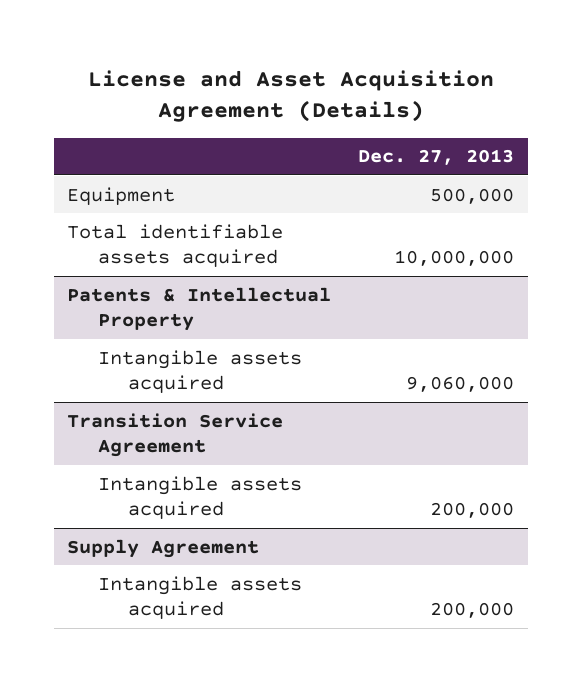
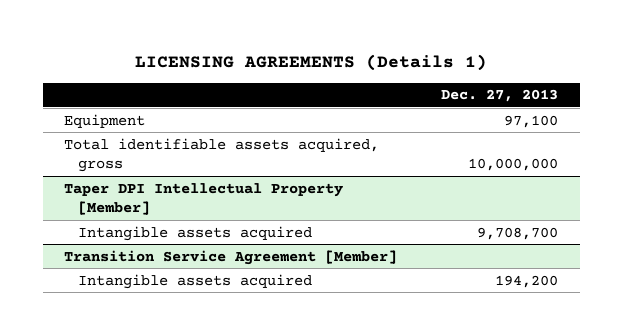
[87,69,494,123] License and Asset Acquisition Agreement (Details) -> [135,53,488,71] LICENSING AGREEMENTS (Details 1)
[67,286,332,332] Patents & Intellectual Property -> none
[67,538,260,558] Supply Agreement -> none
[97,575,302,620] Intangible assets acquired -> none
[430,187,515,204] 500,000 -> [504,114,559,128] 97,100
[67,223,284,268] Total identifiable assets acquired -> [64,137,380,173] Total identifiable assets acquired, gross
none -> [64,182,344,216] Taper DPI Intellectual Property [Member]
[406,376,515,393] 9,060,000 -> [477,226,559,240] 9,708,700
[67,412,284,458] Transition Service Agreement -> [64,249,398,265] Transition Service Agreement [Member]
[430,502,515,519] 200,000 -> [495,274,559,288] 194,200

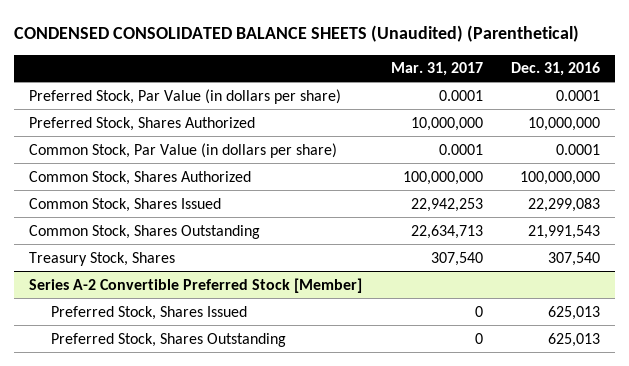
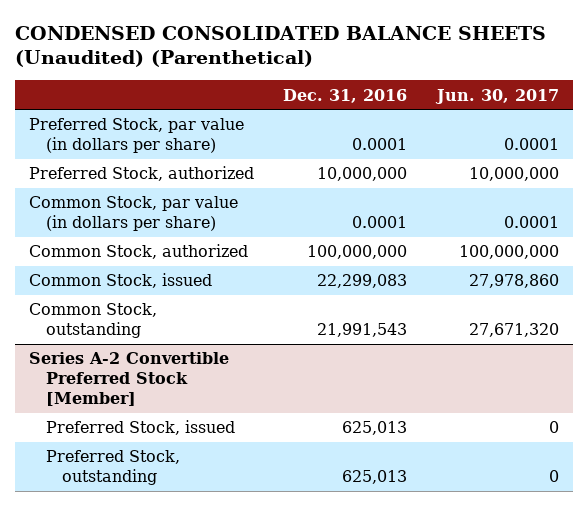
[390,62,483,77] Mar. 31, 2017 -> none
none -> [434,88,559,104] Jun. 30, 2017
[28,251,175,266] Treasury Stock, Shares -> none
[28,88,341,104] Preferred Stock, Par Value (in dollars per share) -> [29,118,245,154] Preferred Stock, par value (in dollars per share)
[28,116,255,131] Preferred Stock, Shares Authorized -> [29,166,255,182] Preferred Stock, authorized
[28,142,337,158] Common Stock, Par Value (in dollars per share) -> [29,196,239,232] Common Stock, par value (in dollars per share)
[28,170,251,185] Common Stock, Shares Authorized -> [29,244,249,260] Common Stock, authorized
[28,197,221,212] Common Stock, Shares Issued -> [29,273,213,289] Common Stock, issued
[28,224,260,239] Common Stock, Shares Outstanding -> [29,303,158,339] Common Stock, outstanding
[51,305,248,320] Preferred Stock, Shares Issued -> [45,420,235,436] Preferred Stock, issued
[51,332,287,347] Preferred Stock, Shares Outstanding -> [45,450,180,486] Preferred Stock, outstanding

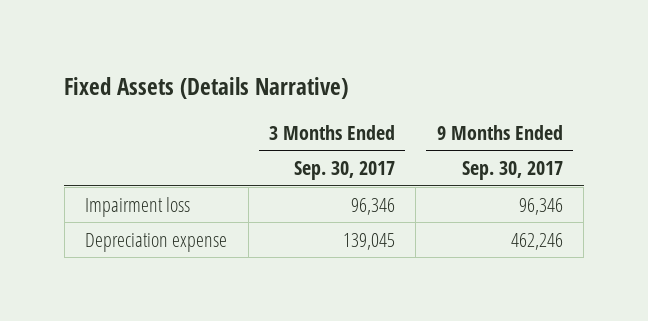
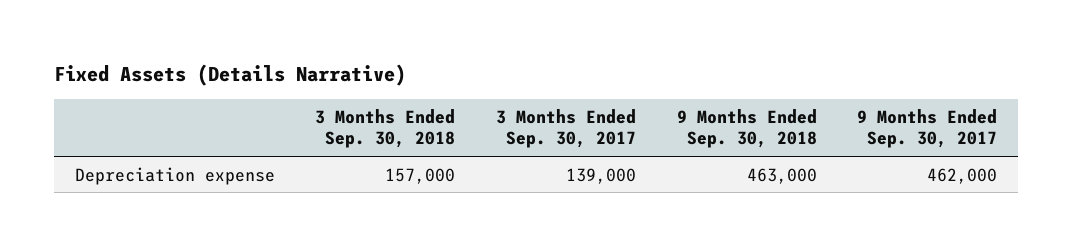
none -> [315,108,456,149] 3 Months Ended Sep. 30, 2018
none -> [676,108,817,149] 9 Months Ended Sep. 30, 2018
[85,196,191,217] Impairment loss -> none
[343,232,396,250] 139,045 -> [566,167,637,184] 139,000
[510,232,563,250] 462,246 -> [927,167,998,184] 462,000

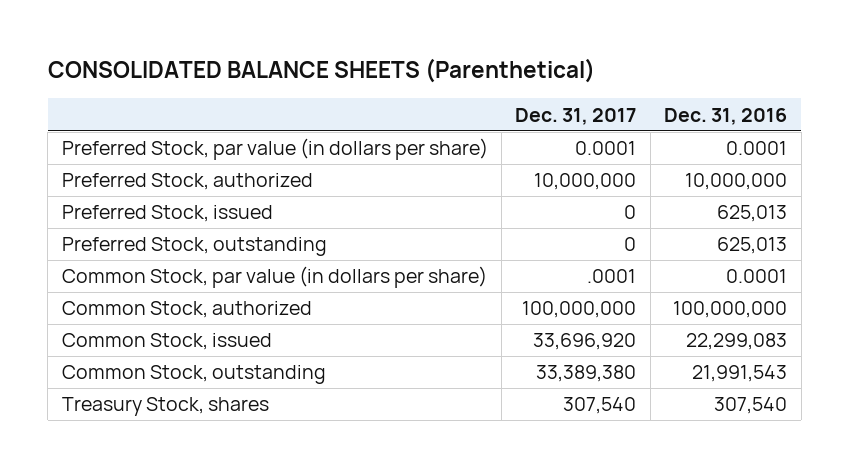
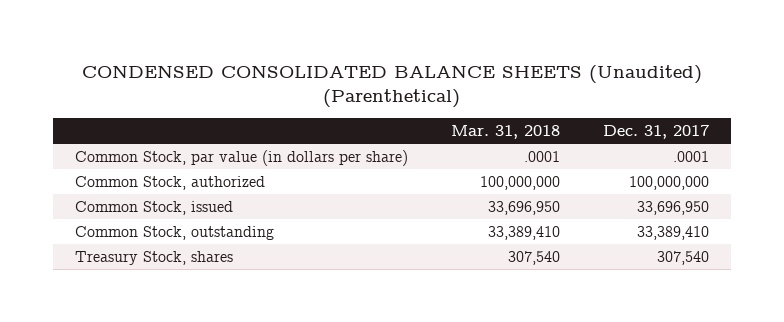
[47,58,595,84] CONSOLIDATED BALANCE SHEETS (Parenthetical) -> [82,64,703,109] CONDENSED CONSOLIDATED BALANCE SHEETS (Unaudited) (Parenthetical)
[664,107,788,125] Dec. 31, 2016 -> none
none -> [451,125,561,140] Mar. 31, 2018
[61,138,488,161] Preferred Stock, par value (in dollars per share) -> none
[61,173,313,191] Preferred Stock, authorized -> none
[61,205,273,223] Preferred Stock, issued -> none
[61,237,327,257] Preferred Stock, outstanding -> none
[533,333,637,351] 33,696,920 -> [637,201,710,216] 33,696,950
[536,365,637,383] 33,389,380 -> [637,226,710,241] 33,389,410

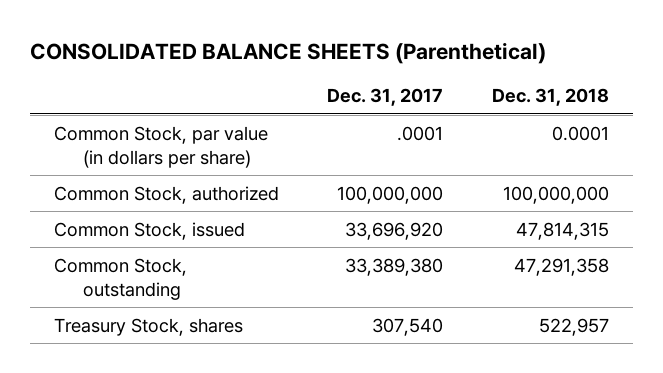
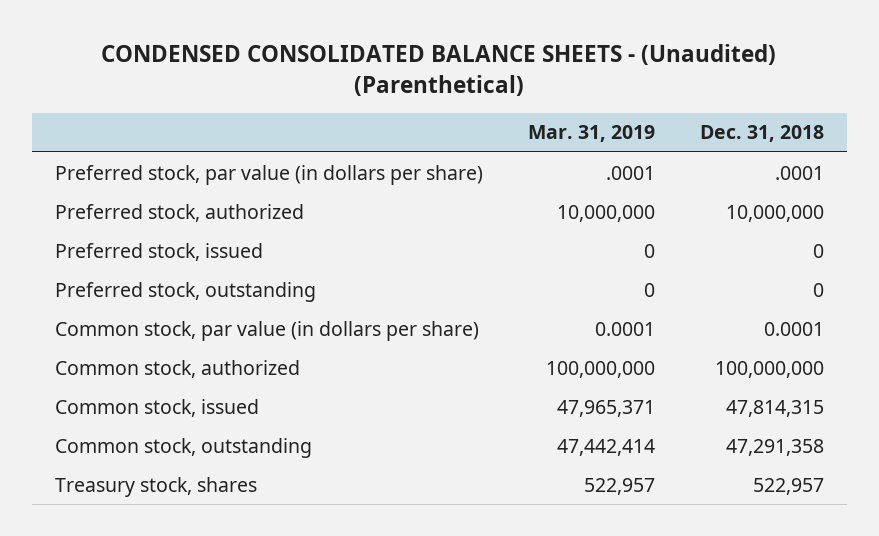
[29,41,546,64] CONSOLIDATED BALANCE SHEETS (Parenthetical) -> [101,44,777,96] CONDENSED CONSOLIDATED BALANCE SHEETS - (Unaudited) (Parenthetical)
[327,87,444,106] Dec. 31, 2017 -> none
none -> [527,125,655,143] Mar. 31, 2019
none -> [54,164,483,185] Preferred stock, par value (in dollars per share)
none -> [54,203,304,222] Preferred stock, authorized
none -> [54,242,263,261] Preferred stock, issued
none -> [54,281,316,302] Preferred stock, outstanding
[53,125,268,168] Common Stock, par value (in dollars per share) -> [54,320,479,341] Common stock, par value (in dollars per share)
[53,185,279,204] Common Stock, authorized -> [54,359,300,378] Common stock, authorized
[53,221,245,240] Common Stock, issued -> [54,398,259,417] Common stock, issued
[53,257,187,300] Common Stock, outstanding -> [54,437,312,458] Common stock, outstanding
[53,317,243,336] Treasury Stock, shares -> [54,476,257,497] Treasury stock, shares

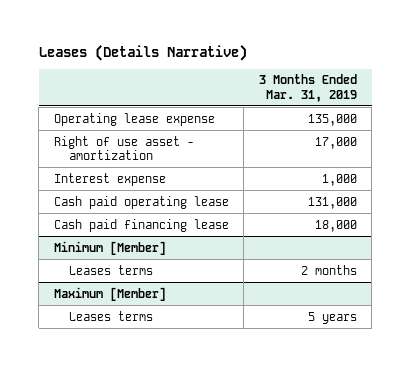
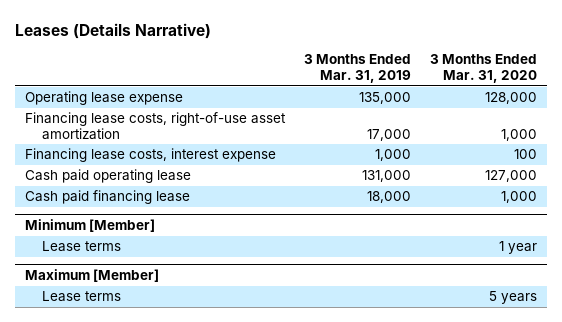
none -> [430,54,538,83] 3 Months Ended Mar. 31, 2020
[53,135,194,160] Right of use asset - amortization -> [24,112,286,140] Financing lease costs, right-of-use asset amortization
[53,172,166,186] Interest expense -> [24,148,276,163] Financing lease costs, interest expense
[69,264,154,275] Leases terms -> none
none -> [41,241,121,253] Lease terms
[69,310,154,321] Leases terms -> none
none -> [41,291,121,303] Lease terms

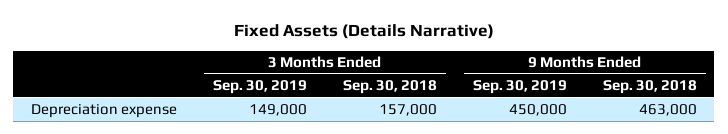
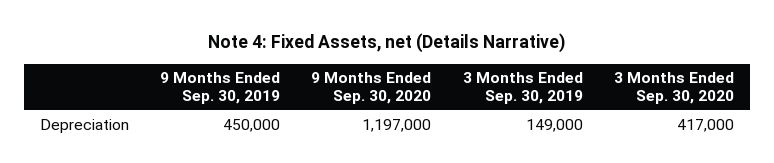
[233,24,494,40] Fixed Assets (Details Narrative) -> [207,33,565,54] Note 4: Fixed Assets, net (Details Narrative)
[342,79,437,94] Sep. 30, 2018 -> none
[602,79,697,94] Sep. 30, 2018 -> none
none -> [311,72,432,105] 9 Months Ended Sep. 30, 2020
none -> [613,72,734,105] 3 Months Ended Sep. 30, 2020
[31,104,178,119] Depreciation expense -> [39,119,129,134] Depreciation

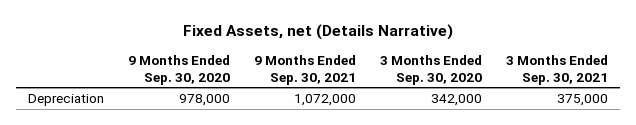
[207,33,565,54] Note 4: Fixed Assets, net (Details Narrative) -> [182,24,453,41] Fixed Assets, net (Details Narrative)
[160,72,281,105] 9 Months Ended Sep. 30, 2019 -> none
[462,72,583,105] 3 Months Ended Sep. 30, 2019 -> none
none -> [253,54,356,85] 9 Months Ended Sep. 30, 2021
none -> [506,54,609,85] 3 Months Ended Sep. 30, 2021
[362,119,432,133] 1,197,000 -> [178,94,230,107] 978,000
[676,119,734,133] 417,000 -> [430,94,482,107] 342,000

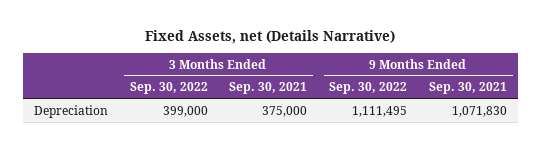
[127,54,230,85] 9 Months Ended Sep. 30, 2020 -> none
[379,54,482,85] 3 Months Ended Sep. 30, 2020 -> none
none -> [129,82,208,95] Sep. 30, 2022
none -> [329,82,408,95] Sep. 30, 2022
[293,94,356,107] 1,072,000 -> [452,105,508,117] 1,071,830

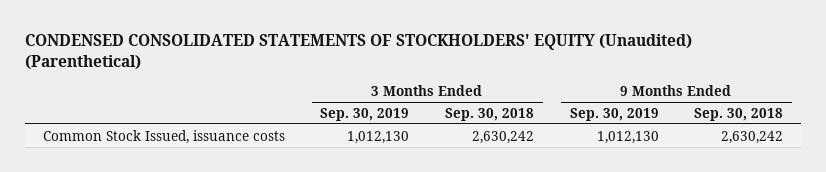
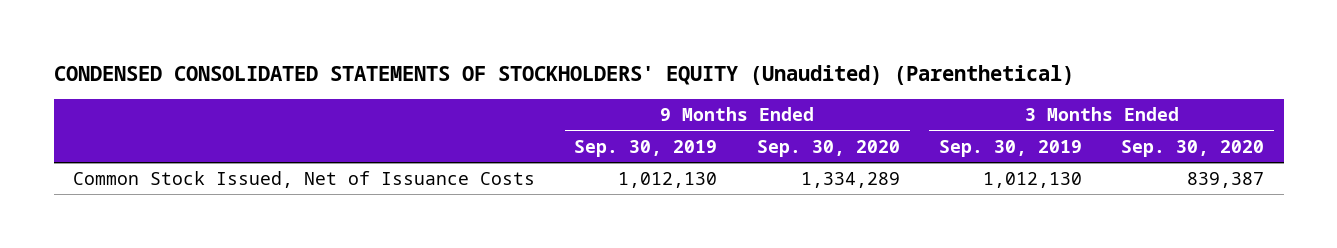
[444,107,534,121] Sep. 30, 2018 -> none
[694,107,784,121] Sep. 30, 2018 -> none
none -> [756,139,900,157] Sep. 30, 2020
none -> [1121,139,1265,157] Sep. 30, 2020
[42,129,285,144] Common Stock Issued, issuance costs -> [73,171,536,189] Common Stock Issued, Net of Issuance Costs

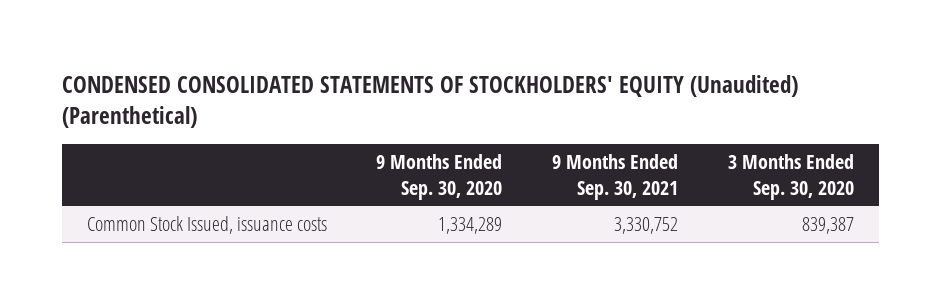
[574,139,718,157] Sep. 30, 2019 -> none
[938,139,1082,157] Sep. 30, 2019 -> none
none -> [552,154,679,200] 9 Months Ended Sep. 30, 2021
[73,171,536,189] Common Stock Issued, Net of Issuance Costs -> [86,216,327,235] Common Stock Issued, issuance costs

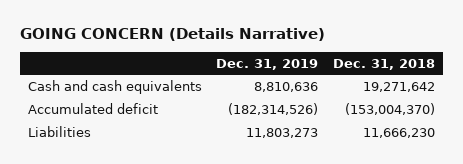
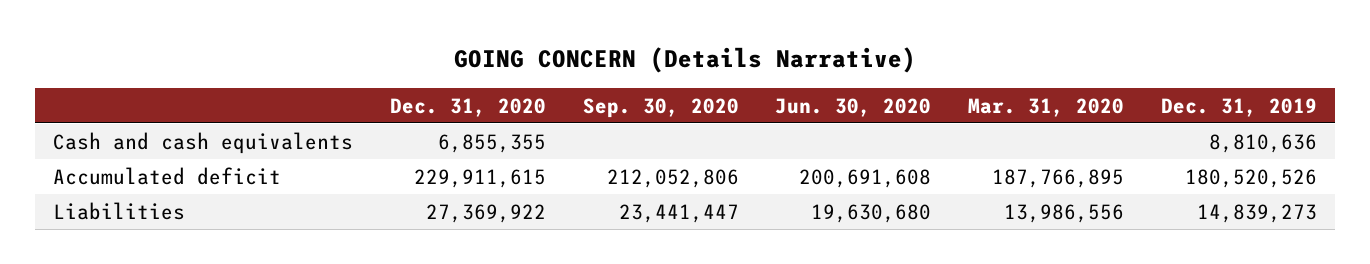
[333,58,436,70] Dec. 31, 2018 -> none
none -> [390,97,547,117] Dec. 31, 2020
none -> [582,97,739,118] Sep. 30, 2020
none -> [775,97,932,117] Jun. 30, 2020
none -> [968,97,1125,117] Mar. 31, 2020
[228,102,319,115] (182,314,526) -> [1184,168,1317,188] 180,520,526
[246,127,319,138] 11,803,273 -> [1196,203,1317,223] 14,839,273

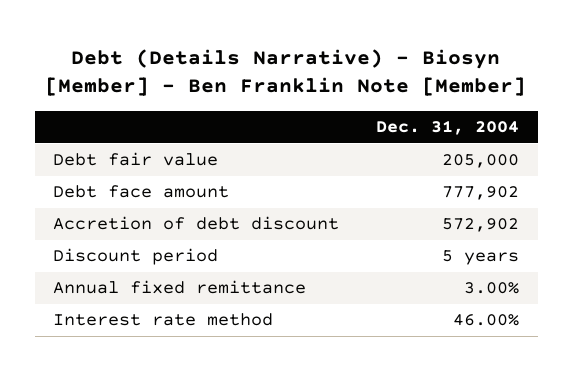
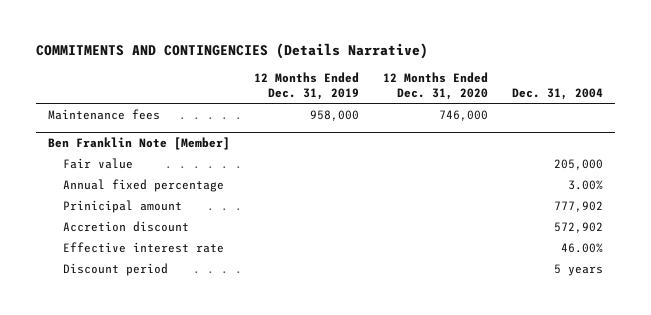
[45,48,527,97] Debt (Details Narrative) - Biosyn [Member] - Ben Franklin Note [Member] -> [36,43,429,60] COMMITMENTS AND CONTINGENCIES (Details Narrative)
none -> [254,72,360,100] 12 Months Ended Dec. 31, 2019
none -> [382,72,488,100] 12 Months Ended Dec. 31, 2020
none -> [48,108,161,120] Maintenance fees
none -> [48,137,231,151] Ben Franklin Note [Member]
[53,152,219,167] Debt fair value -> [62,157,133,169] Fair value
none -> [62,178,224,192] Annual fixed percentage
[53,185,230,199] Debt face amount -> [62,199,182,213] Prinicipal amount
[53,216,340,231] Accretion of debt discount -> [62,220,189,232] Accretion discount
none -> [62,241,224,253] Effective interest rate
[53,280,307,295] Annual fixed remittance -> none
[53,313,274,327] Interest rate method -> none

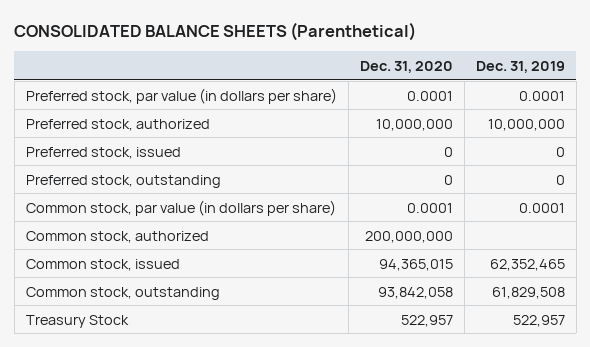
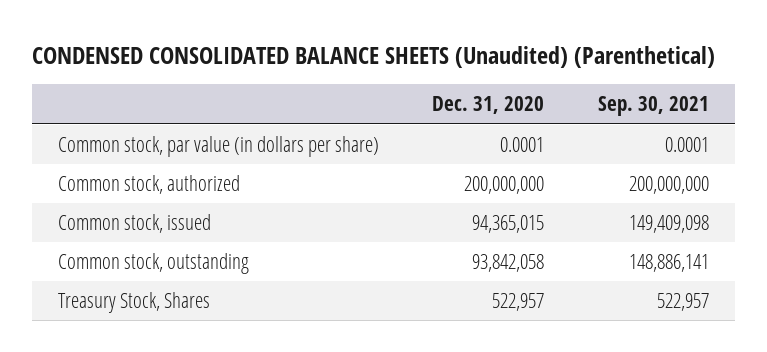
[14,21,417,41] CONSOLIDATED BALANCE SHEETS (Parenthetical) -> [31,45,715,68] CONDENSED CONSOLIDATED BALANCE SHEETS (Unaudited) (Parenthetical)
[475,60,565,73] Dec. 31, 2019 -> none
none -> [597,96,709,117] Sep. 30, 2021
[25,87,337,104] Preferred stock, par value (in dollars per share) -> none
[25,118,210,131] Preferred stock, authorized -> none
[25,146,181,159] Preferred stock, issued -> none
[25,174,221,188] Preferred stock, outstanding -> none
[25,314,129,328] Treasury Stock -> [58,291,211,313] Treasury Stock, Shares

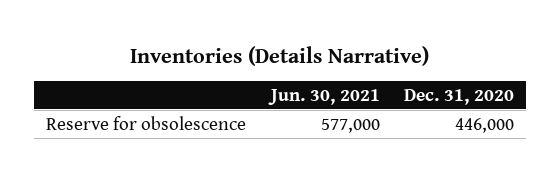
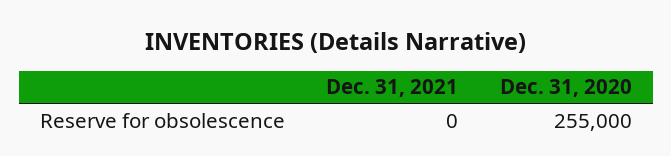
[130,45,430,66] Inventories (Details Narrative) -> [144,32,526,54] INVENTORIES (Details Narrative)
[267,88,380,105] Jun. 30, 2021 -> none
none -> [326,79,459,98] Dec. 31, 2021
[455,117,515,133] 446,000 -> [553,113,632,131] 255,000

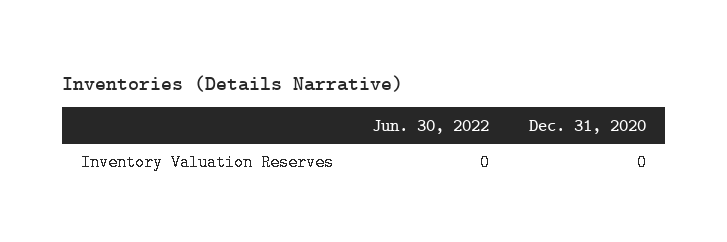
[144,32,526,54] INVENTORIES (Details Narrative) -> [61,74,403,92] Inventories (Details Narrative)
[326,79,459,98] Dec. 31, 2021 -> none
none -> [372,119,490,134] Jun. 30, 2022
[39,112,285,128] Reserve for obsolescence -> none
none -> [81,154,335,172] Inventory Valuation Reserves

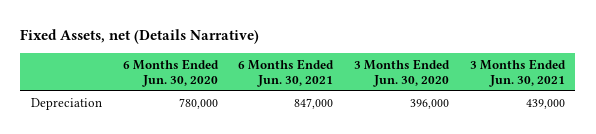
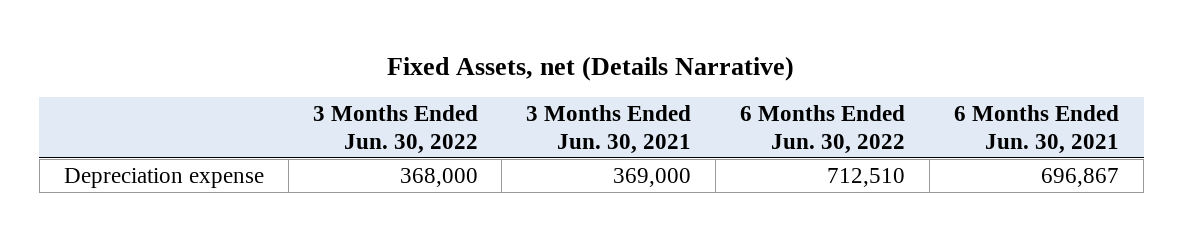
[122,58,219,87] 6 Months Ended Jun. 30, 2020 -> none
[354,58,451,87] 3 Months Ended Jun. 30, 2020 -> none
none -> [312,105,478,154] 3 Months Ended Jun. 30, 2022
none -> [740,105,906,154] 6 Months Ended Jun. 30, 2022
[30,98,102,111] Depreciation -> [63,167,264,188] Depreciation expense
[294,98,334,110] 847,000 -> [1041,167,1120,187] 696,867
[526,99,566,110] 439,000 -> [613,167,692,187] 369,000

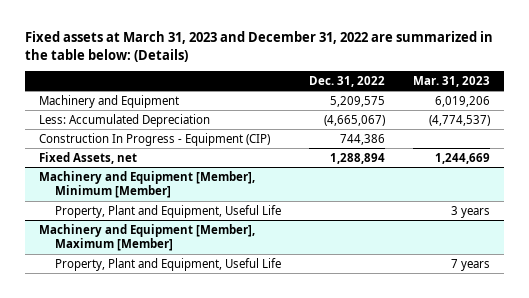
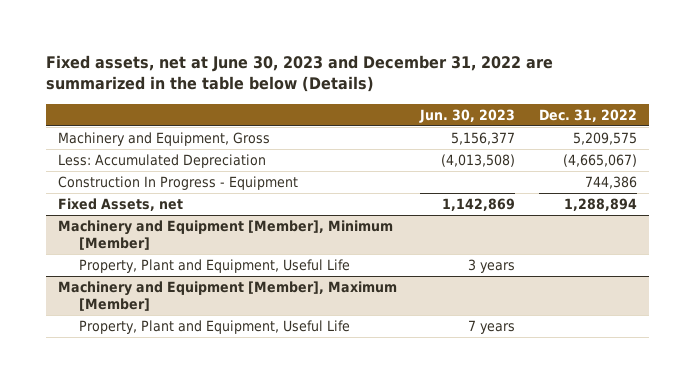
[24,31,493,63] Fixed assets at March 31, 2023 and December 31, 2022 are summarized in the table below: (Details) -> [45,54,553,93] Fixed assets, net at June 30, 2023 and December 31, 2022 are summarized in the table below (Details)
[412,75,490,87] Mar. 31, 2023 -> none
none -> [419,108,516,123] Jun. 30, 2023
[38,94,179,108] Machinery and Equipment -> [57,132,270,147] Machinery and Equipment, Gross
[38,132,270,146] Construction In Progress - Equipment (CIP) -> [57,176,298,191] Construction In Progress - Equipment

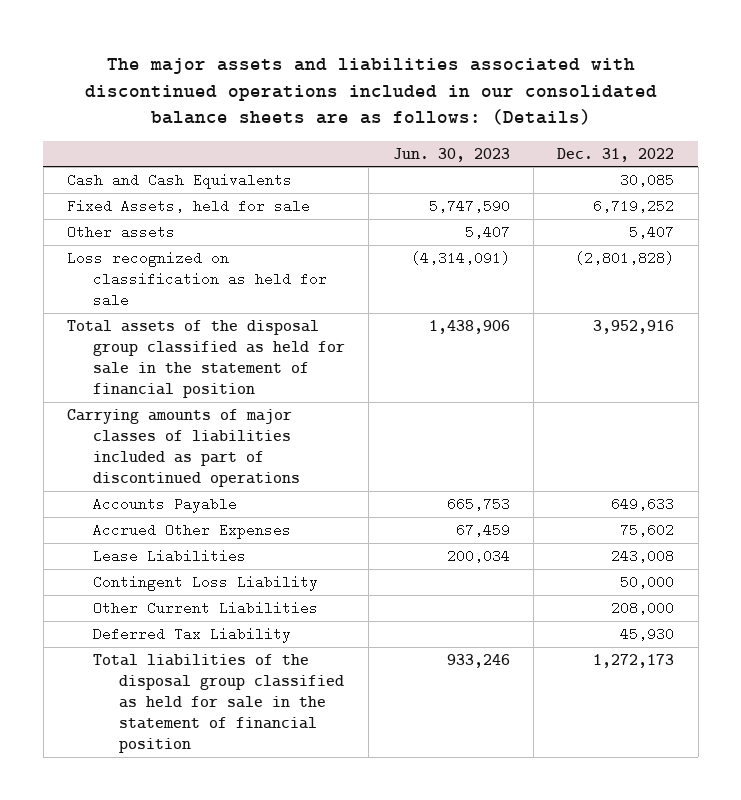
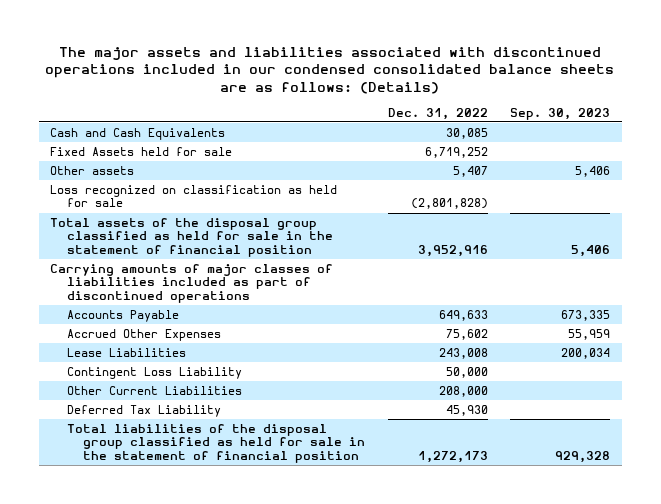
[84,57,657,126] The major assets and liabilities associated with discontinued operations included in our consolidated balance sheets are as follows: (Details) -> [45,46,615,94] The major assets and liabilities associated with discontinued operations included in our condensed consolidated balance sheets are as follows: (Details)
[392,147,510,162] Jun. 30, 2023 -> none
none -> [510,107,611,120] Sep. 30, 2023
[66,199,310,214] Fixed Assets, held for sale -> [50,146,233,156] Fixed Assets held for sale

